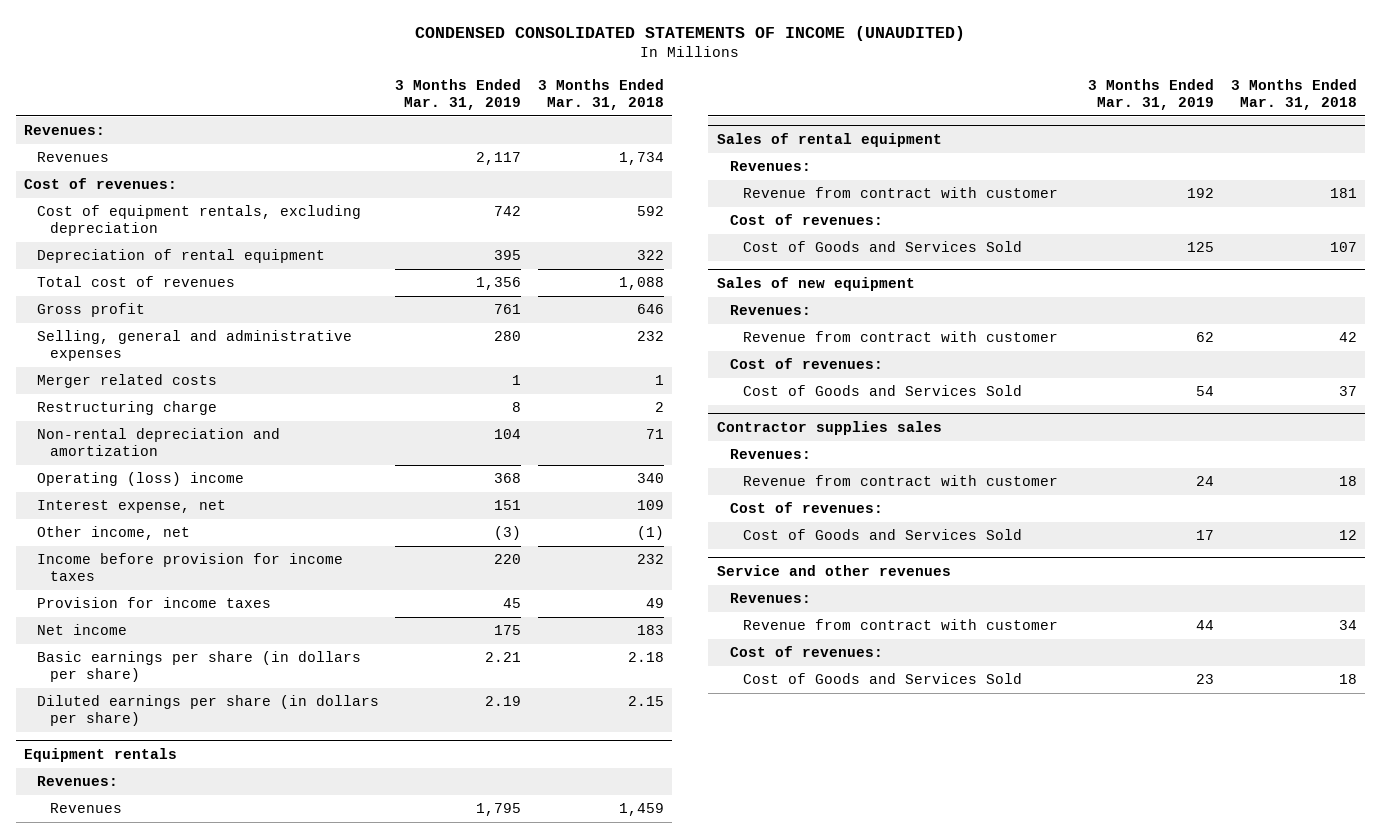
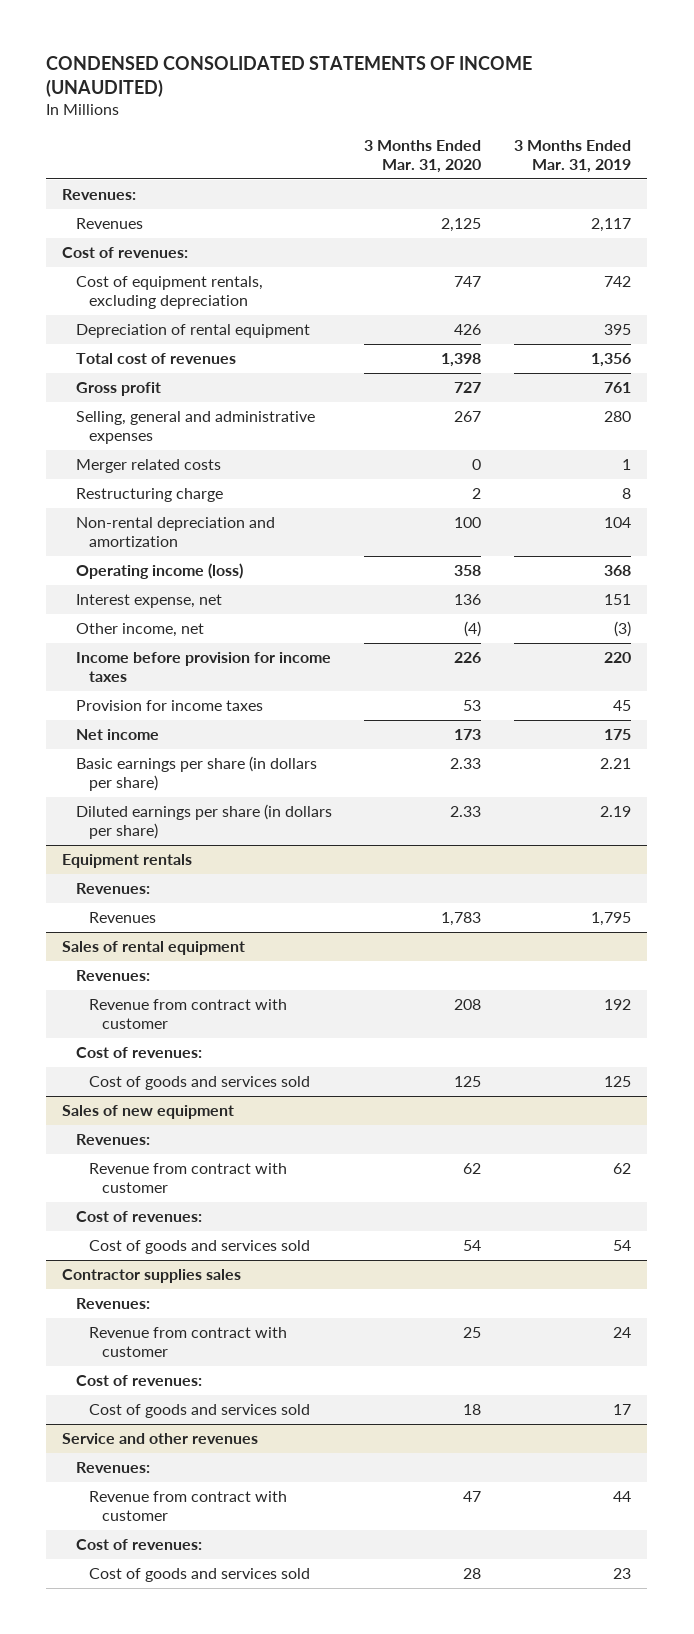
[537,78,664,111] 3 Months Ended Mar. 31, 2018 -> none
none -> [364,139,482,173] 3 Months Ended Mar. 31, 2020
[36,472,244,487] Operating (loss) income -> [75,562,243,579] Operating income (loss)
[742,241,1022,253] Cost of Goods and Services Sold -> [88,1075,310,1090] Cost of goods and services sold
[742,385,1022,397] Cost of Goods and Services Sold -> [88,1239,310,1254] Cost of goods and services sold
[742,529,1022,541] Cost of Goods and Services Sold -> [88,1403,310,1418] Cost of goods and services sold
[742,673,1022,685] Cost of Goods and Services Sold -> [88,1567,310,1582] Cost of goods and services sold

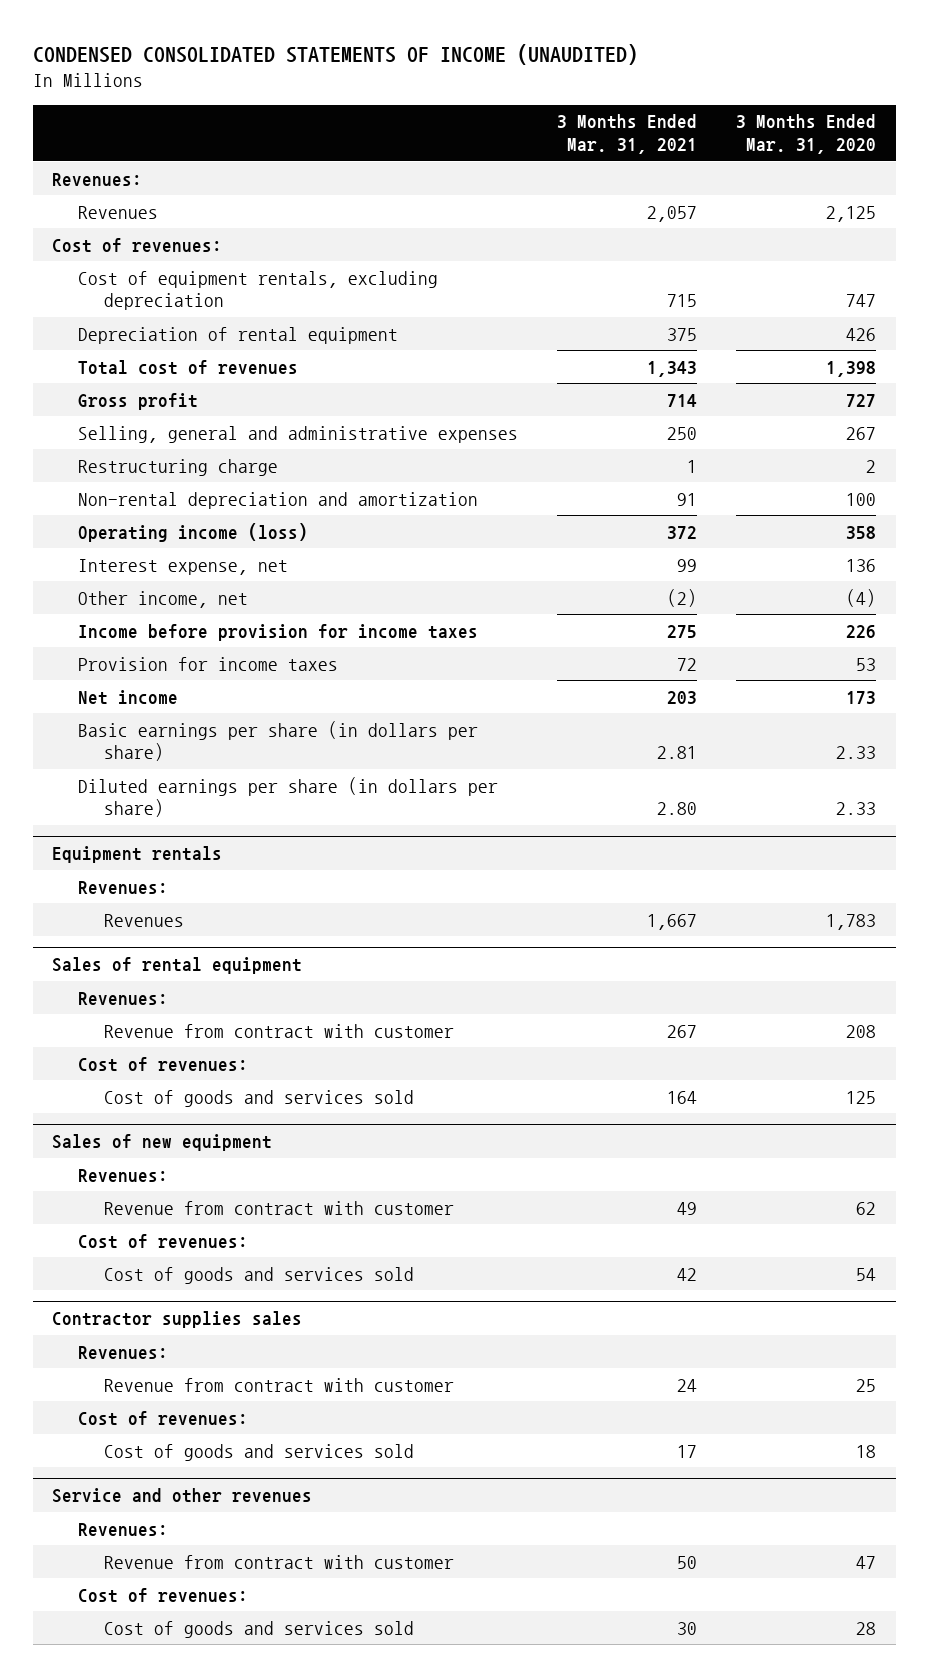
[514,139,632,173] 3 Months Ended Mar. 31, 2019 -> none
none -> [556,114,697,155] 3 Months Ended Mar. 31, 2021
[75,458,221,473] Merger related costs -> none

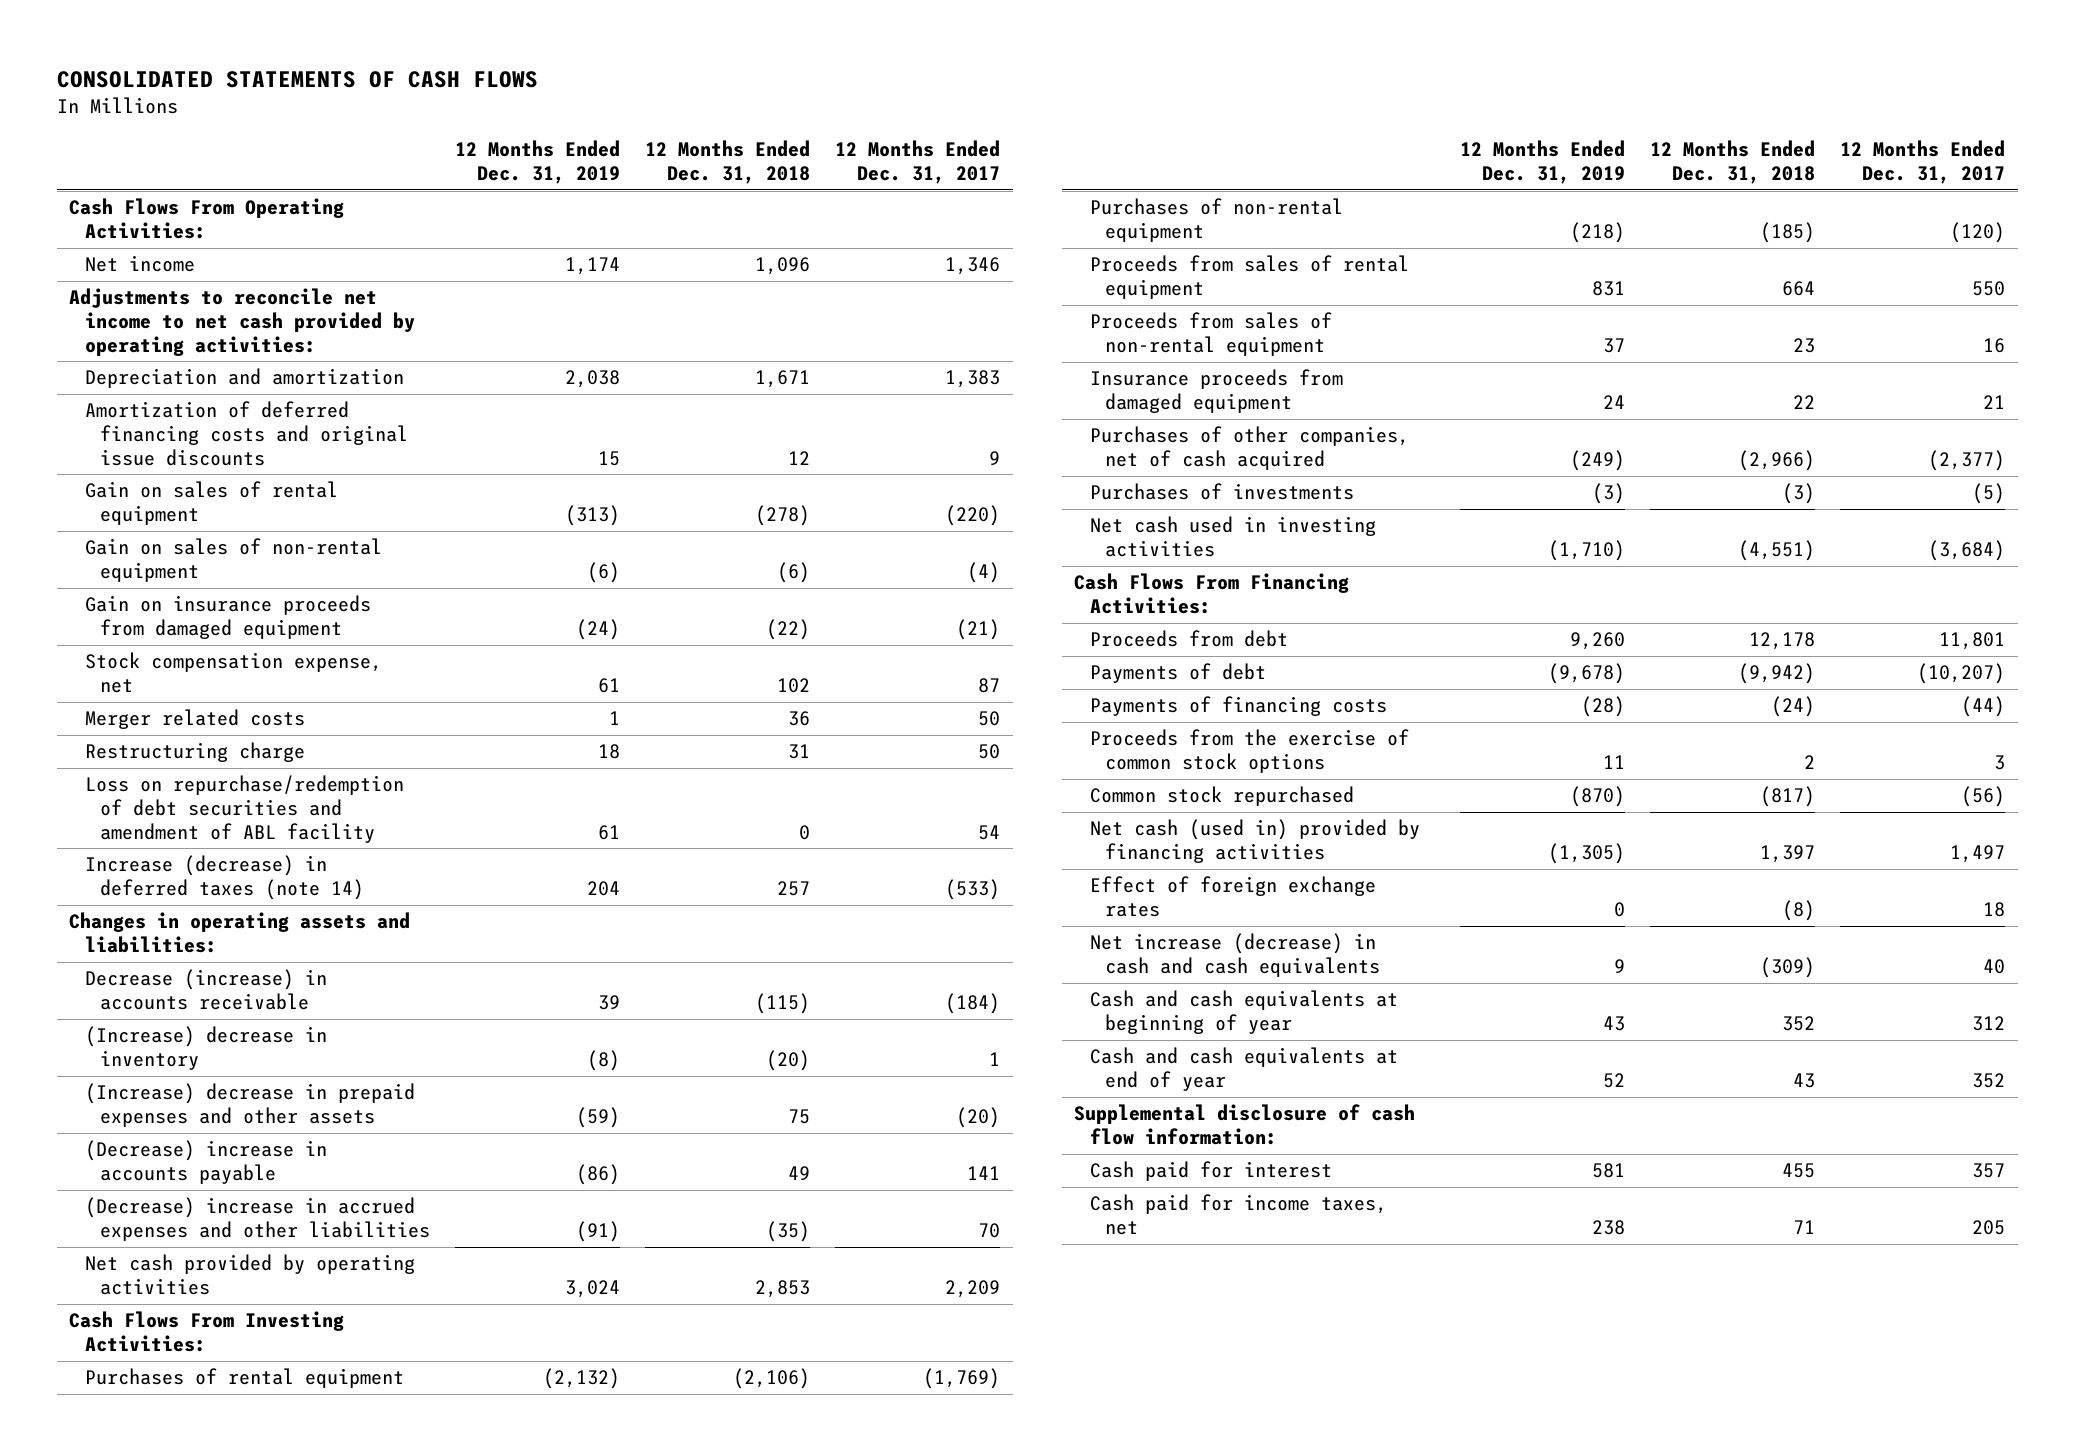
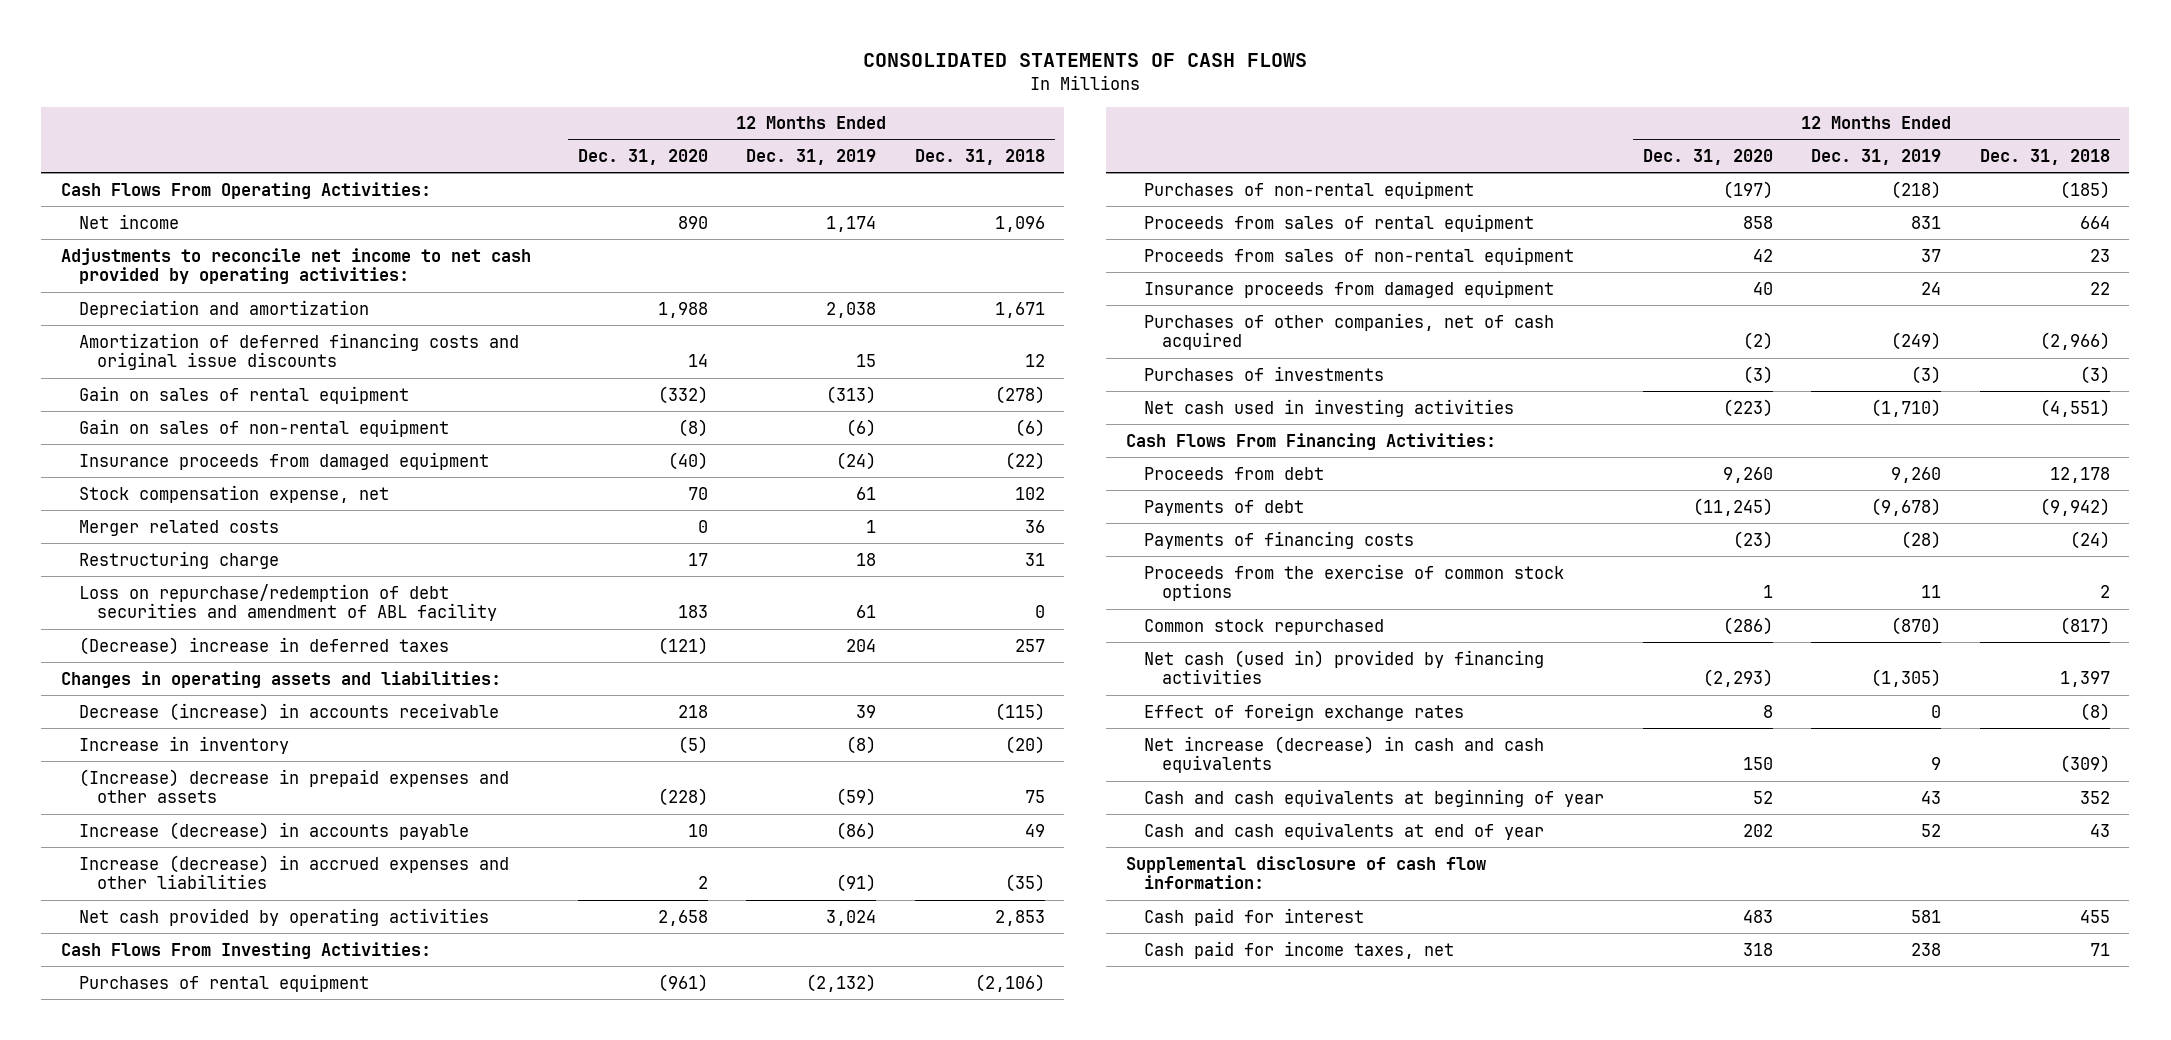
[835,140,1001,185] 12 Months Ended Dec. 31, 2017 -> none
none -> [577,148,708,165] Dec. 31, 2020
[84,595,371,640] Gain on insurance proceeds from damaged equipment -> [78,451,489,470] Insurance proceeds from damaged equipment
[84,855,365,901] Increase (decrease) in deferred taxes (note 14) -> [78,636,449,655] (Decrease) increase in deferred taxes
[84,1026,327,1071] (Increase) decrease in inventory -> [78,735,289,754] Increase in inventory
[84,1140,327,1185] (Decrease) increase in accounts payable -> [78,821,469,840] Increase (decrease) in accounts payable
[84,1197,431,1242] (Decrease) increase in accrued expenses and other liabilities -> [78,854,509,890] Increase (decrease) in accrued expenses and other liabilities

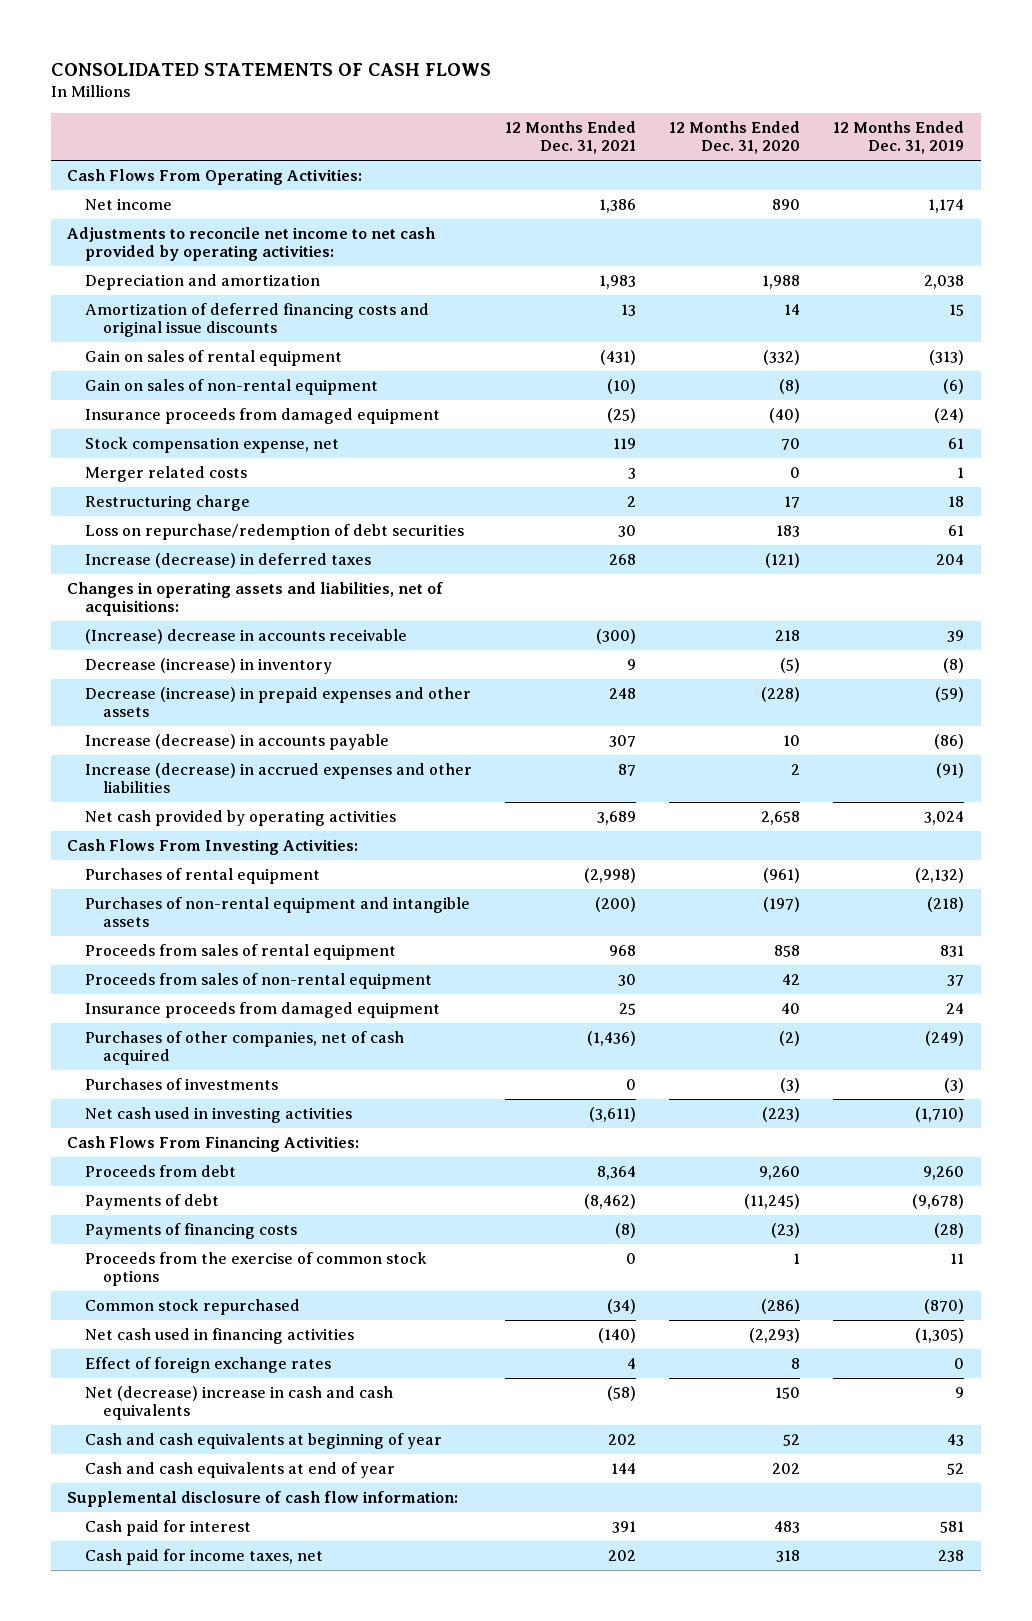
[914,148,1045,165] Dec. 31, 2018 -> none
none -> [505,121,637,155] 12 Months Ended Dec. 31, 2021
[78,583,498,622] Loss on repurchase/redemption of debt securities and amendment of ABL facility -> [85,523,465,540] Loss on repurchase/redemption of debt securities
[78,636,449,655] (Decrease) increase in deferred taxes -> [85,552,372,568] Increase (decrease) in deferred taxes
[60,670,501,688] Changes in operating assets and liabilities: -> [67,581,444,617] Changes in operating assets and liabilities, net of acquisitions:
[78,702,499,721] Decrease (increase) in accounts receivable -> [85,628,408,644] (Increase) decrease in accounts receivable
[78,735,289,754] Increase in inventory -> [85,657,333,674] Decrease (increase) in inventory
[78,768,509,804] (Increase) decrease in prepaid expenses and other assets -> [85,686,472,718] Decrease (increase) in prepaid expenses and other assets
[1143,180,1474,199] Purchases of non-rental equipment -> [85,896,471,928] Purchases of non-rental equipment and intangible assets
[1143,649,1544,685] Net cash (used in) provided by financing activities -> [85,1327,355,1344] Net cash used in financing activities
[1143,735,1544,774] Net increase (decrease) in cash and cash equivalents -> [85,1385,394,1421] Net (decrease) increase in cash and cash equivalents

